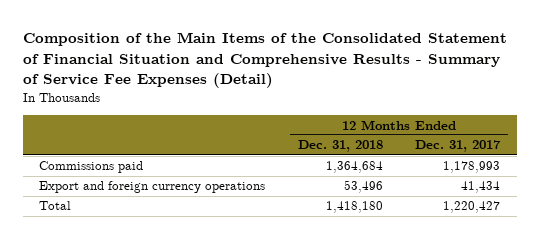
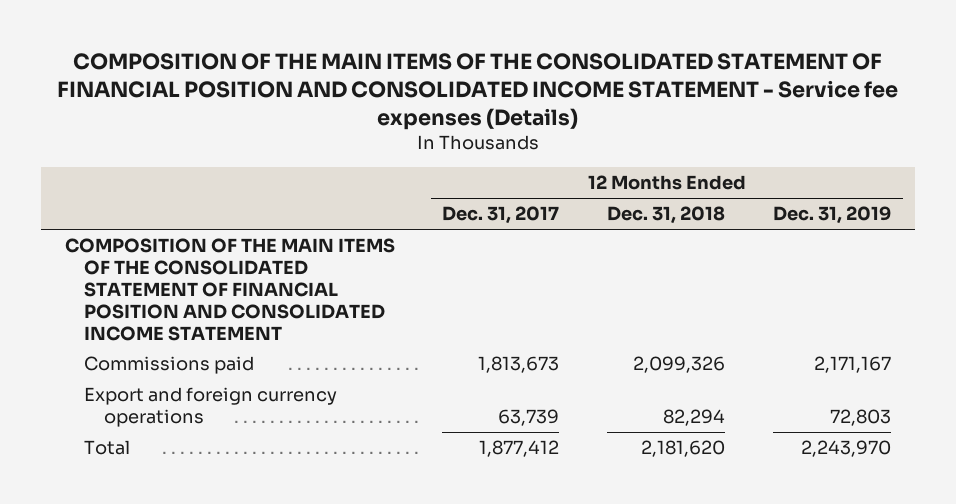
[22,32,507,89] Composition of the Main Items of the Consolidated Statement of Financial Situation and Comprehensive Results - Summary of Service Fee Expenses (Detail) -> [56,52,898,130] COMPOSITION OF THE MAIN ITEMS OF THE CONSOLIDATED STATEMENT OF FINANCIAL POSITION AND CONSOLIDATED INCOME STATEMENT - Service fee expenses (Details)
none -> [773,206,892,225] Dec. 31, 2019
none -> [64,238,395,341] COMPOSITION OF THE MAIN ITEMS OF THE CONSOLIDATED STATEMENT OF FINANCIAL POSITION AND CONSOLIDATED INCOME STATEMENT
[325,161,383,174] 1,364,684 -> [633,356,726,374] 2,099,326
[443,161,501,174] 1,178,993 -> [478,356,560,374] 1,813,673
[343,180,383,194] 53,496 -> [663,408,726,426] 82,294
[461,181,501,194] 41,434 -> [498,408,560,426] 63,739
[325,201,383,214] 1,418,180 -> [641,440,726,458] 2,181,620
[443,201,501,214] 1,220,427 -> [479,440,560,458] 1,877,412

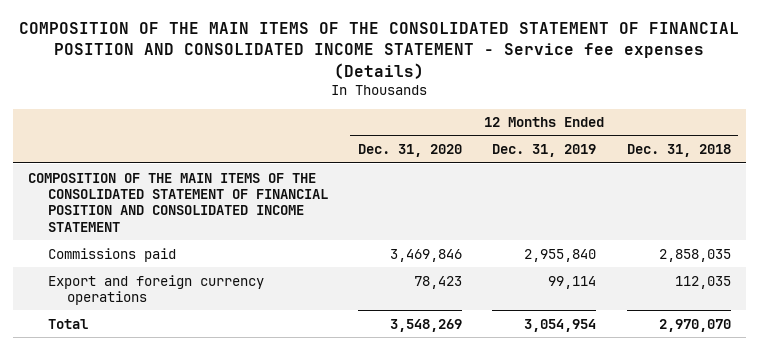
[442,206,560,225] Dec. 31, 2017 -> none
none -> [358,144,463,158] Dec. 31, 2020
[633,356,726,374] 2,099,326 -> [658,248,731,262] 2,858,035
[814,356,892,374] 2,171,167 -> [524,248,597,262] 2,955,840
[663,408,726,426] 82,294 -> [674,275,731,289] 112,035
[830,408,892,426] 72,803 -> [548,275,597,289] 99,114
[641,440,726,458] 2,181,620 -> [658,318,731,332] 2,970,070
[801,440,892,458] 2,243,970 -> [524,318,597,332] 3,054,954

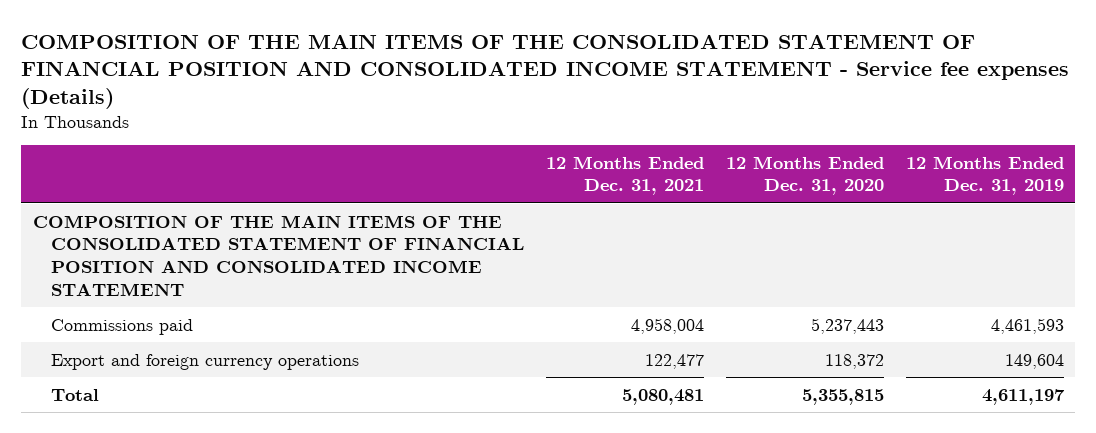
[626,144,731,158] Dec. 31, 2018 -> none
none -> [545,155,704,196] 12 Months Ended Dec. 31, 2021
[390,248,463,262] 3,469,846 -> [810,317,884,334] 5,237,443
[524,248,597,262] 2,955,840 -> [990,317,1064,334] 4,461,593
[414,275,463,289] 78,423 -> [824,353,884,369] 118,372
[548,275,597,289] 99,114 -> [1004,353,1064,369] 149,604
[390,318,463,332] 3,548,269 -> [801,388,884,405] 5,355,815
[524,318,597,332] 3,054,954 -> [981,388,1065,405] 4,611,197

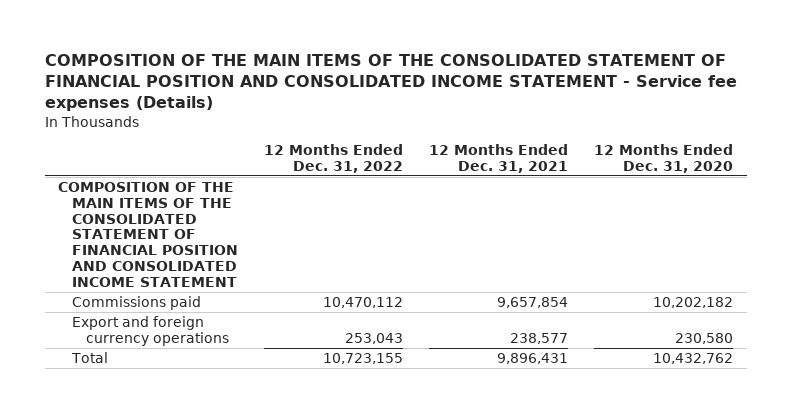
[905,155,1064,196] 12 Months Ended Dec. 31, 2019 -> none
none -> [264,143,404,173] 12 Months Ended Dec. 31, 2022
[630,317,704,334] 4,958,004 -> [497,296,569,308] 9,657,854
[810,317,884,334] 5,237,443 -> [653,296,734,308] 10,202,182
[644,353,704,369] 122,477 -> [510,332,569,344] 238,577
[824,353,884,369] 118,372 -> [675,332,734,344] 230,580
[621,388,704,405] 5,080,481 -> [497,352,569,364] 9,896,431
[801,388,884,405] 5,355,815 -> [653,352,734,364] 10,432,762

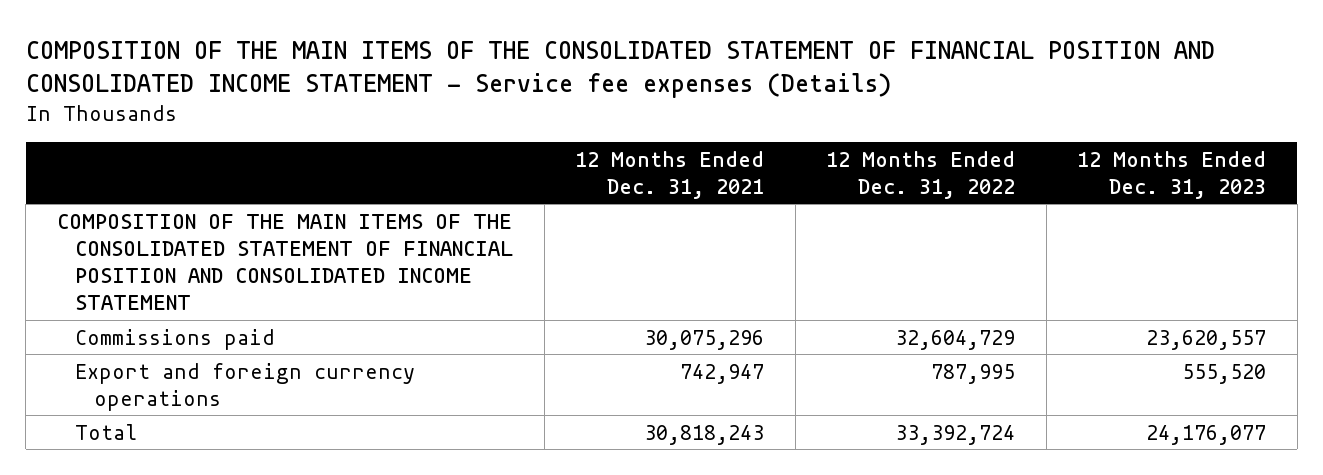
[594,143,734,173] 12 Months Ended Dec. 31, 2020 -> none
none -> [1077,150,1267,199] 12 Months Ended Dec. 31, 2023
[323,296,404,308] 10,470,112 -> [895,329,1016,350] 32,604,729
[497,296,569,308] 9,657,854 -> [644,329,765,350] 30,075,296
[345,332,404,344] 253,043 -> [931,363,1016,384] 787,995
[510,332,569,344] 238,577 -> [680,363,765,384] 742,947
[323,352,404,364] 10,723,155 -> [895,424,1016,445] 33,392,724
[497,352,569,364] 9,896,431 -> [644,424,765,445] 30,818,243

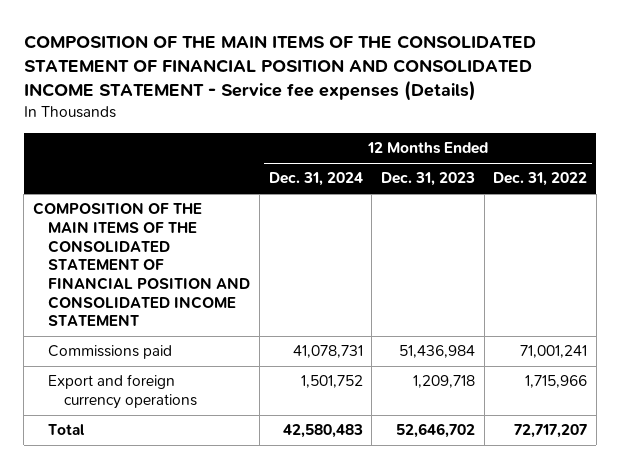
[575,150,765,199] 12 Months Ended Dec. 31, 2021 -> none
none -> [268,172,363,187] Dec. 31, 2024
[895,329,1016,350] 32,604,729 -> [520,345,588,359] 71,001,241
[1146,329,1267,350] 23,620,557 -> [398,345,475,359] 51,436,984
[931,363,1016,384] 787,995 -> [525,375,588,389] 1,715,966
[1182,363,1267,384] 555,520 -> [412,375,475,389] 1,209,718
[895,424,1016,445] 33,392,724 -> [514,424,588,439] 72,717,207
[1146,424,1267,445] 24,176,077 -> [395,423,475,439] 52,646,702

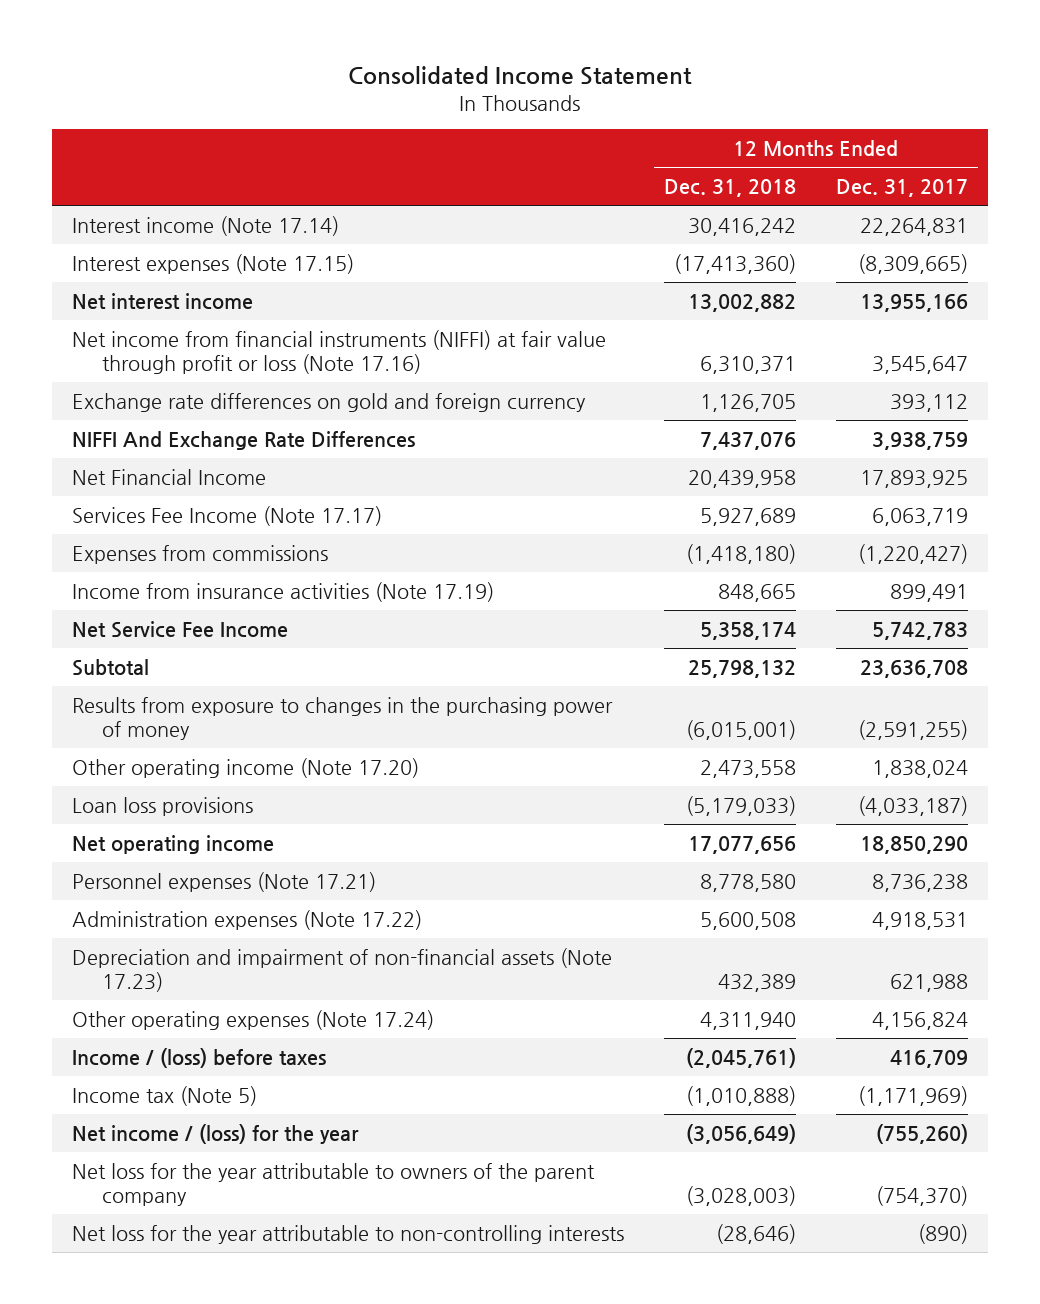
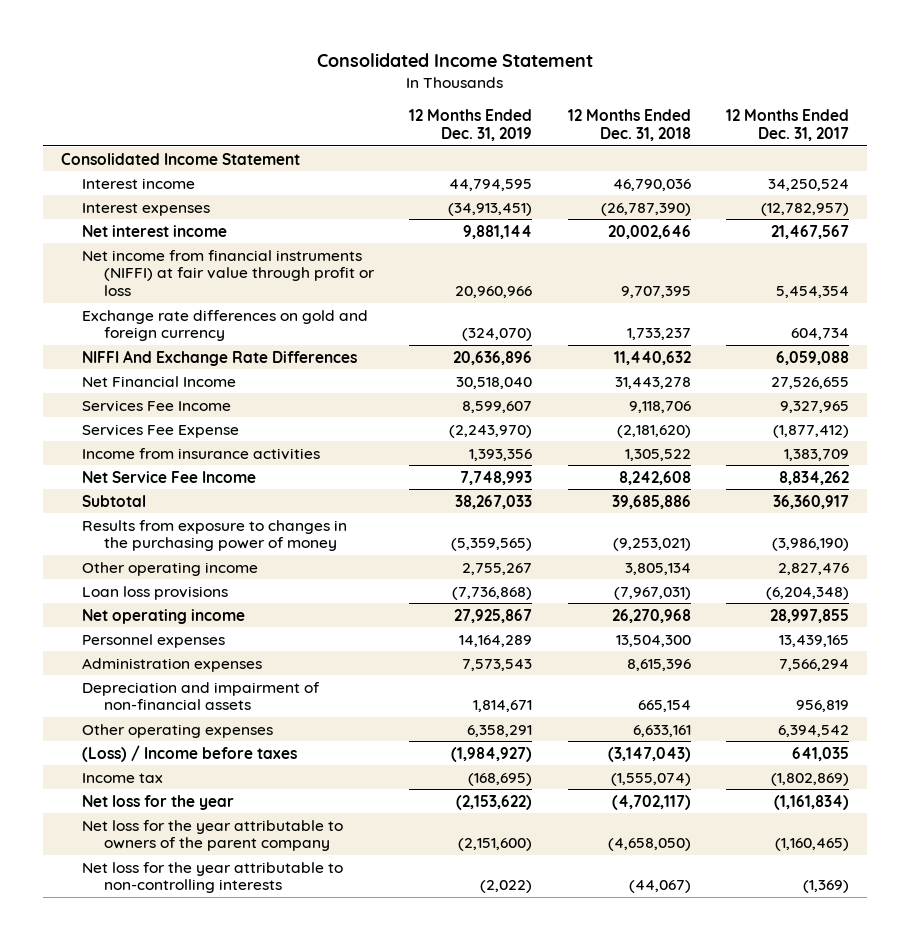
none -> [409,109,533,142] 12 Months Ended Dec. 31, 2019
[72,544,329,564] Expenses from commissions -> none
none -> [61,152,301,165] Consolidated Income Statement
[72,215,340,236] Interest income (Note 17.14) -> [82,177,196,189] Interest income
[688,217,797,236] 30,416,242 -> [612,178,691,191] 46,790,036
[860,217,969,236] 22,264,831 -> [768,178,850,191] 34,250,524
[72,253,355,274] Interest expenses (Note 17.15) -> [82,202,211,216] Interest expenses
[674,253,797,274] (17,413,360) -> [600,202,691,216] (26,787,390)
[858,253,969,274] (8,309,665) -> [761,202,850,216] (12,782,957)
[688,293,797,312] 13,002,882 -> [607,224,691,239] 20,002,646
[860,293,969,312] 13,955,166 -> [771,224,850,239] 21,467,567
[72,329,607,374] Net income from financial instruments (NIFFI) at fair value through profit or loss (Note 17.16) -> [82,249,375,297] Net income from financial instruments (NIFFI) at fair value through profit or loss
[700,355,797,374] 6,310,371 -> [620,286,691,299] 9,707,395
[872,355,969,374] 3,545,647 -> [776,286,850,299] 5,454,354
[700,393,797,412] 1,126,705 -> [626,328,691,341] 1,733,237
[890,393,969,412] 393,112 -> [791,328,850,341] 604,734
[700,431,797,450] 7,437,076 -> [613,350,691,365] 11,440,632
[872,431,969,450] 3,938,759 -> [776,350,850,365] 6,059,088
[688,469,797,488] 20,439,958 -> [614,376,691,389] 31,443,278
[860,469,969,488] 17,893,925 -> [771,376,850,389] 27,526,655
[72,505,383,526] Services Fee Income (Note 17.17) -> [82,399,232,412] Services Fee Income
[700,507,797,526] 5,927,689 -> [628,400,691,413] 9,118,706
[872,507,969,526] 6,063,719 -> [780,400,850,413] 9,327,965
none -> [82,423,240,438] Services Fee Expense
[72,581,495,602] Income from insurance activities (Note 17.19) -> [82,447,321,460] Income from insurance activities
[718,583,797,602] 848,665 -> [624,448,691,461] 1,305,522
[890,583,969,602] 899,491 -> [784,448,850,461] 1,383,709
[700,621,797,640] 5,358,174 -> [618,470,691,485] 8,242,608
[872,621,969,640] 5,742,783 -> [779,470,850,485] 8,834,262
[688,659,797,678] 25,798,132 -> [611,494,691,509] 39,685,886
[860,659,969,678] 23,636,708 -> [773,494,850,509] 36,360,917
[686,719,797,740] (6,015,001) -> [612,538,691,552] (9,253,021)
[858,719,969,740] (2,591,255) -> [772,538,850,552] (3,986,190)
[72,757,420,778] Other operating income (Note 17.20) -> [82,561,259,576] Other operating income
[700,759,797,778] 2,473,558 -> [624,562,691,575] 3,805,134
[872,759,969,778] 1,838,024 -> [778,562,850,575] 2,827,476
[686,795,797,816] (5,179,033) -> [613,586,691,600] (7,967,031)
[858,795,969,816] (4,033,187) -> [766,586,850,600] (6,204,348)
[688,835,797,854] 17,077,656 -> [611,608,691,623] 26,270,968
[860,835,969,854] 18,850,290 -> [770,608,850,623] 28,997,855
[72,871,377,892] Personnel expenses (Note 17.21) -> [82,633,226,648] Personnel expenses
[700,873,797,892] 8,778,580 -> [615,634,691,647] 13,504,300
[872,873,969,892] 8,736,238 -> [779,634,850,647] 13,439,165
[72,909,423,930] Administration expenses (Note 17.22) -> [82,657,263,672] Administration expenses
[700,911,797,930] 5,600,508 -> [626,658,691,671] 8,615,396
[872,911,969,930] 4,918,531 -> [779,658,850,671] 7,566,294
[72,947,613,992] Depreciation and impairment of non-financial assets (Note 17.23) -> [82,681,321,711] Depreciation and impairment of non-financial assets
[718,973,797,992] 432,389 -> [637,700,691,713] 665,154
[890,973,969,992] 621,988 -> [796,700,850,713] 956,819
[72,1009,435,1030] Other operating expenses (Note 17.24) -> [82,723,274,738] Other operating expenses
[700,1011,797,1030] 4,311,940 -> [632,724,691,737] 6,633,161
[872,1011,969,1030] 4,156,824 -> [778,724,850,737] 6,394,542
[72,1047,327,1068] Income / (loss) before taxes -> [82,744,298,762] (Loss) / Income before taxes
[686,1047,797,1068] (2,045,761) -> [607,746,691,762] (3,147,043)
[890,1049,969,1068] 416,709 -> [792,746,850,761] 641,035
[72,1085,258,1106] Income tax (Note 5) -> [82,772,164,783] Income tax
[686,1085,797,1106] (1,010,888) -> [610,772,691,786] (1,555,074)
[858,1085,969,1106] (1,171,969) -> [771,772,850,786] (1,802,869)
[72,1123,360,1144] Net income / (loss) for the year -> [82,794,235,810] Net loss for the year
[686,1123,797,1144] (3,056,649) -> [611,794,691,810] (4,702,117)
[876,1123,969,1144] (755,260) -> [774,794,850,810] (1,161,834)
[686,1185,797,1206] (3,028,003) -> [607,838,691,852] (4,658,050)
[876,1185,969,1206] (754,370) -> [775,838,850,852] (1,160,465)
[716,1223,797,1244] (28,646) -> [628,880,691,894] (44,067)
[918,1223,969,1244] (890) -> [803,880,850,894] (1,369)

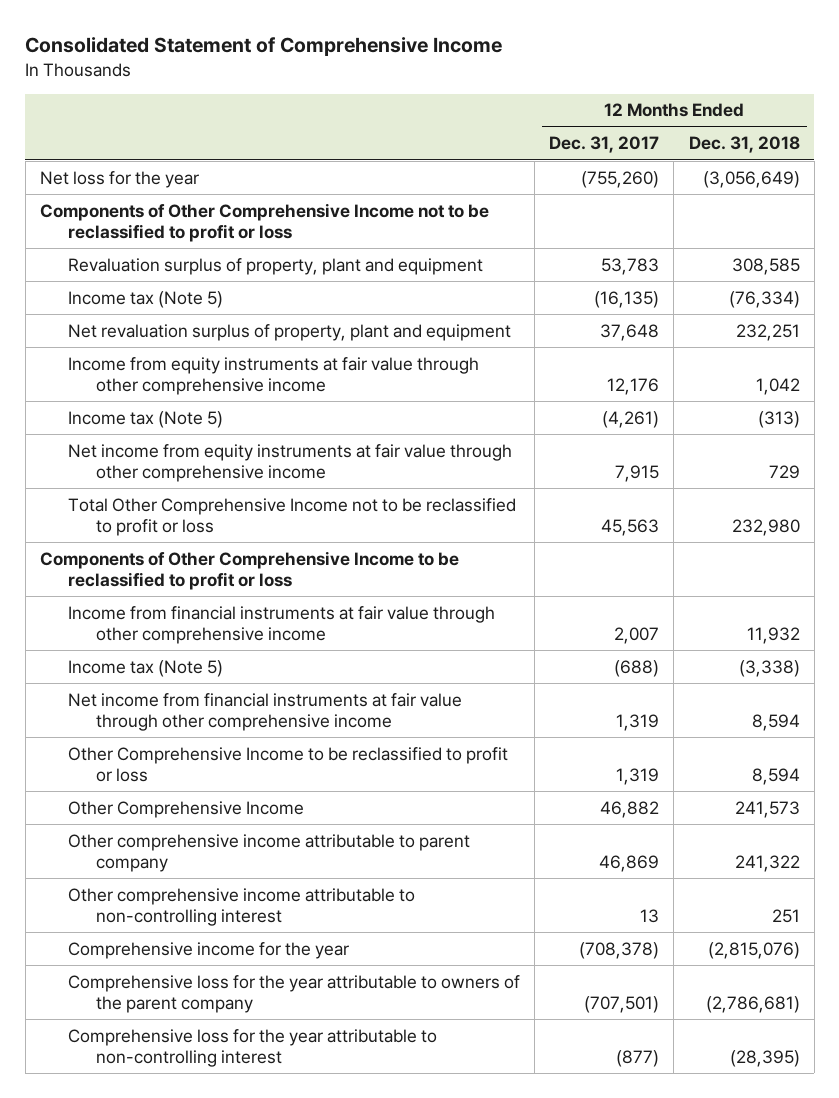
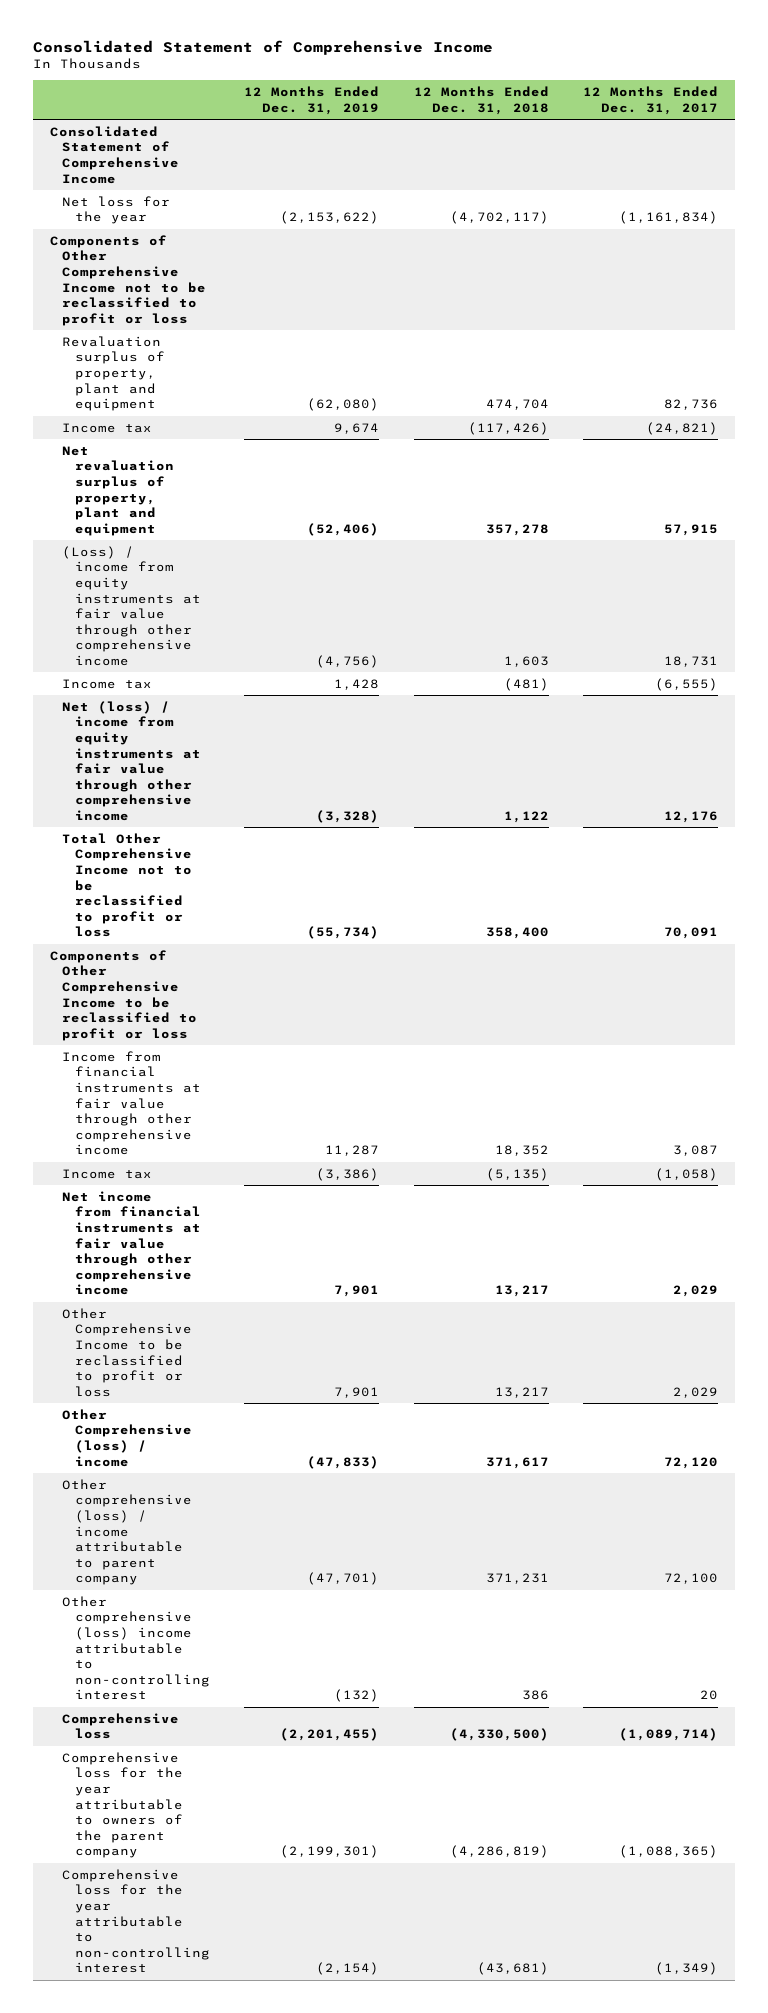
none -> [244,86,380,115] 12 Months Ended Dec. 31, 2019
none -> [49,125,180,184] Consolidated Statement of Comprehensive Income
[581,170,660,188] (755,260) -> [619,211,719,225] (1,161,834)
[702,170,800,188] (3,056,649) -> [449,211,549,225] (4,702,117)
[601,257,660,275] 53,783 -> [664,399,719,411] 82,736
[731,257,800,275] 308,585 -> [485,399,549,411] 474,704
[67,290,223,308] Income tax (Note 5) -> [62,422,153,433] Income tax
[594,290,660,308] (16,135) -> [646,421,719,435] (24,821)
[728,290,800,308] (76,334) -> [467,421,549,435] (117,426)
[600,323,660,341] 37,648 -> [664,523,719,536] 57,915
[735,323,800,341] 232,251 -> [485,523,549,536] 357,278
[67,356,479,396] Income from equity instruments at fair value through other comprehensive income -> [62,545,201,666] (Loss) / income from equity instruments at fair value through other comprehensive income
[607,378,660,396] 12,176 -> [664,655,719,667] 18,731
[755,378,800,396] 1,042 -> [503,655,549,667] 1,603
[67,410,223,428] Income tax (Note 5) -> [62,678,153,689] Income tax
[602,410,660,428] (4,261) -> [655,677,719,691] (6,555)
[757,410,800,428] (313) -> [503,677,549,691] (481)
[67,443,512,483] Net income from equity instruments at fair value through other comprehensive income -> [62,700,201,821] Net (loss) / income from equity instruments at fair value through other comprehensive income
[615,465,660,483] 7,915 -> [664,810,719,823] 12,176
[768,465,800,480] 729 -> [503,810,549,823] 1,122
[601,519,660,537] 45,563 -> [664,927,719,940] 70,091
[731,519,800,537] 232,980 -> [485,927,549,940] 358,400
[67,941,349,959] Comprehensive income for the year -> none
[614,627,660,645] 2,007 -> [673,1145,719,1157] 3,087
[746,627,800,645] 11,932 -> [494,1145,549,1157] 18,352
[67,659,223,677] Income tax (Note 5) -> [62,1168,153,1179] Income tax
[614,659,660,677] (688) -> [655,1167,719,1181] (1,058)
[738,659,800,677] (3,338) -> [485,1167,549,1181] (5,135)
[616,714,660,732] 1,319 -> [673,1285,719,1298] 2,029
[751,714,800,732] 8,594 -> [494,1285,549,1298] 13,217
[616,768,660,786] 1,319 -> [673,1386,719,1398] 2,029
[751,768,800,786] 8,594 -> [494,1386,549,1398] 13,217
[67,800,304,818] Other Comprehensive Income -> [62,1408,192,1467] Other Comprehensive (loss) / income
[600,800,660,818] 46,882 -> [664,1456,719,1469] 72,120
[734,800,800,818] 241,573 -> [485,1456,549,1469] 371,617
[67,833,470,873] Other comprehensive income attributable to parent company -> [62,1478,192,1586] Other comprehensive (loss) / income attributable to parent company
[599,855,660,873] 46,869 -> [664,1573,719,1585] 72,100
[734,855,800,873] 241,322 -> [485,1573,549,1585] 371,231
[67,887,415,927] Other comprehensive income attributable to non-controlling interest -> [62,1595,210,1701] Other comprehensive (loss) income attributable to non-controlling interest
[640,909,660,924] 13 -> [700,1690,719,1701] 20
[771,909,800,924] 251 -> [521,1690,549,1701] 386
none -> [62,1712,180,1740] Comprehensive loss
[584,996,660,1014] (707,501) -> [619,1845,719,1859] (1,088,365)
[705,996,800,1014] (2,786,681) -> [449,1845,549,1859] (4,286,819)
[616,1050,660,1068] (877) -> [655,1962,719,1976] (1,349)
[729,1050,800,1068] (28,395) -> [476,1962,549,1976] (43,681)

